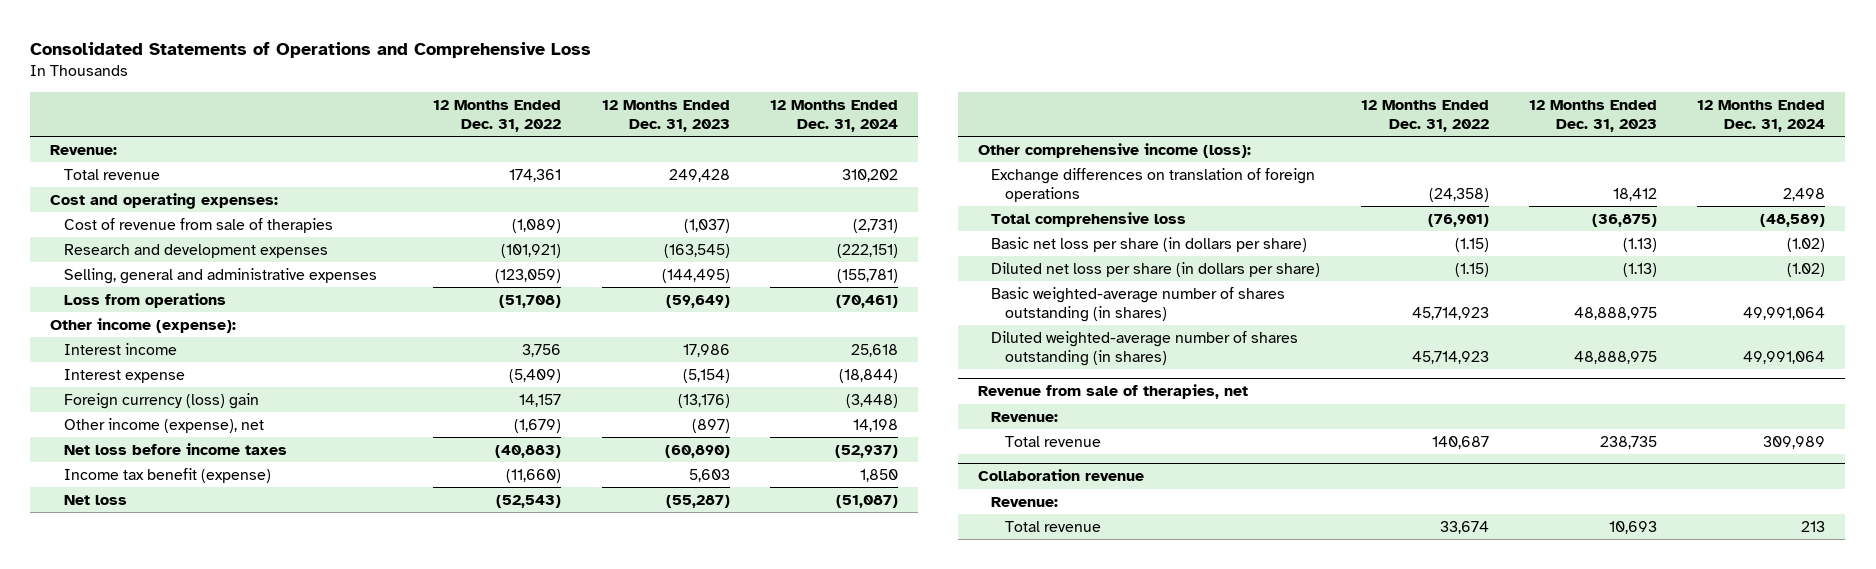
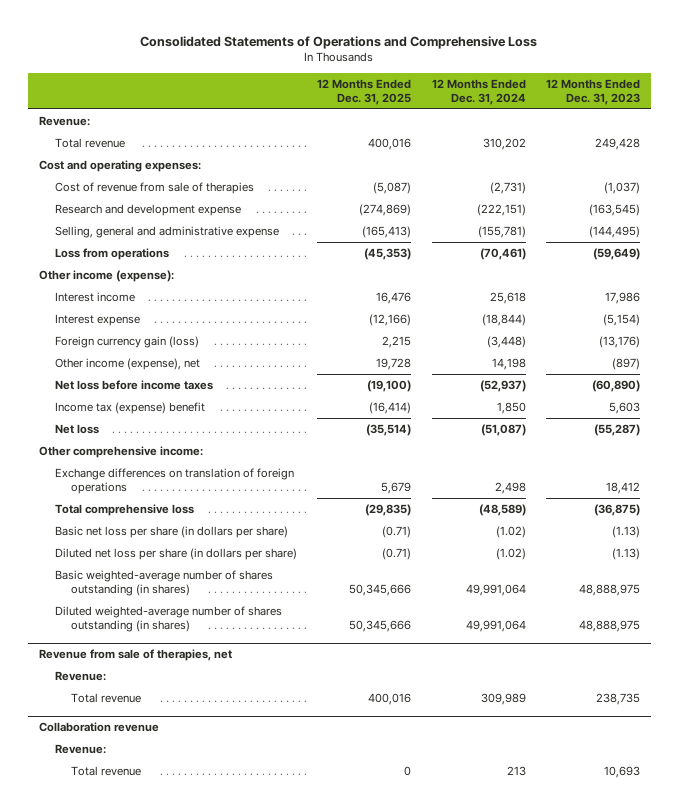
[433,99,562,132] 12 Months Ended Dec. 31, 2022 -> none
none -> [317,78,412,105] 12 Months Ended Dec. 31, 2025
[64,244,329,259] Research and development expenses -> [54,203,241,216] Research and development expense
[64,268,378,285] Selling, general and administrative expenses -> [54,225,279,238] Selling, general and administrative expense
[64,393,260,410] Foreign currency (loss) gain -> [54,335,199,348] Foreign currency gain (loss)
[64,468,272,484] Income tax benefit (expense) -> [54,401,205,414] Income tax (expense) benefit
[977,143,1251,159] Other comprehensive income (loss): -> [38,445,203,458] Other comprehensive income:

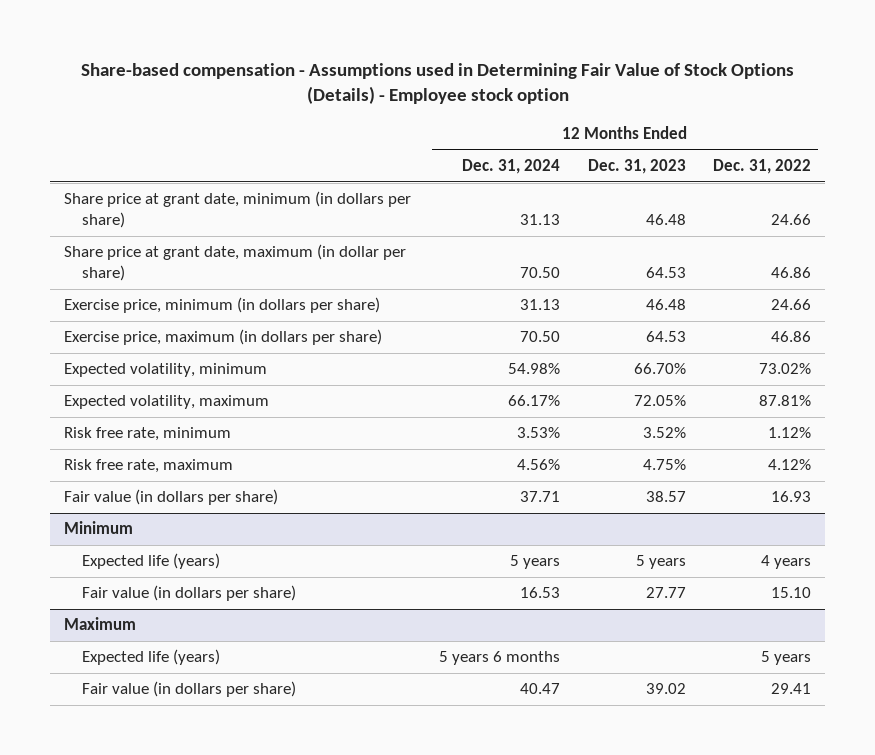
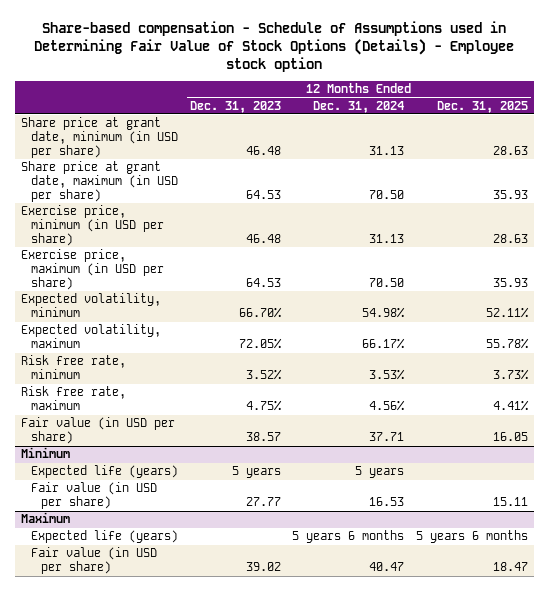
[80,62,794,104] Share-based compensation - Assumptions used in Determining Fair Value of Stock Options (Details) - Employee stock option -> [34,20,515,72] Share-based compensation - Schedule of Assumptions used in Determining Fair Value of Stock Options (Details) - Employee stock option
[713,158,812,174] Dec. 31, 2022 -> none
none -> [437,100,529,113] Dec. 31, 2025
[64,191,412,229] Share price at grant date, minimum (in dollars per share) -> [20,117,179,159] Share price at grant date, minimum (in USD per share)
[64,244,407,282] Share price at grant date, maximum (in dollar per share) -> [20,161,179,203] Share price at grant date, maximum (in USD per share)
[64,297,381,314] Exercise price, minimum (in dollars per share) -> [20,205,165,247] Exercise price, minimum (in USD per share)
[64,329,383,346] Exercise price, maximum (in dollars per share) -> [20,249,165,291] Exercise price, maximum (in USD per share)
[64,489,279,506] Fair value (in dollars per share) -> [20,417,175,445] Fair value (in USD per share)
[82,585,297,602] Fair value (in dollars per share) -> [31,482,158,510] Fair value (in USD per share)
[82,681,297,698] Fair value (in dollars per share) -> [31,547,158,575] Fair value (in USD per share)

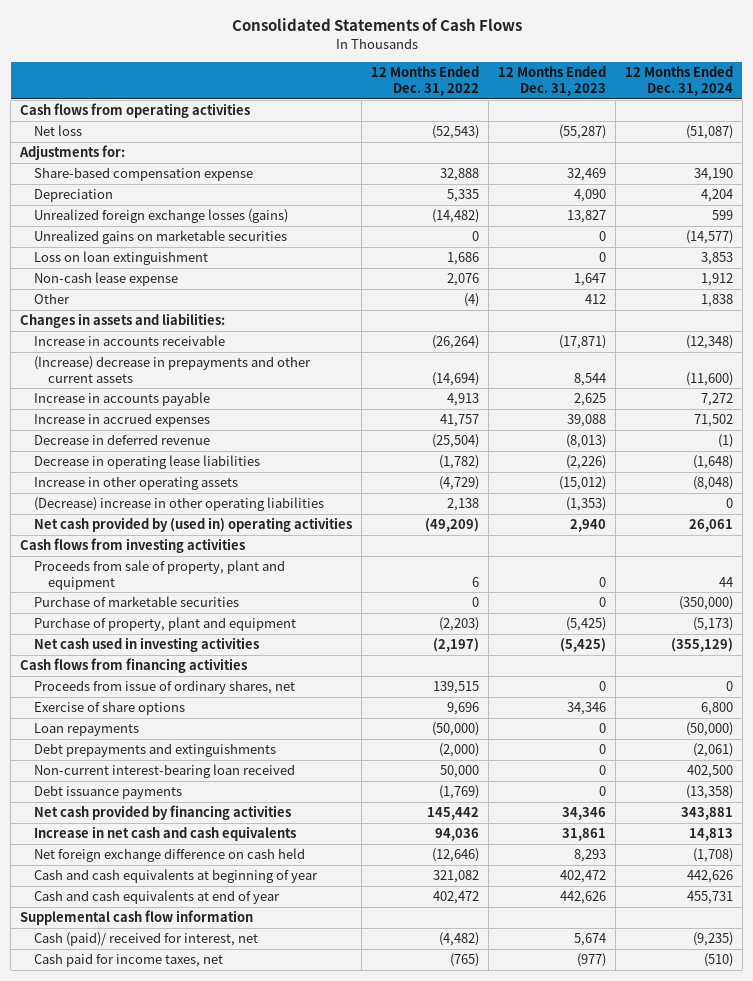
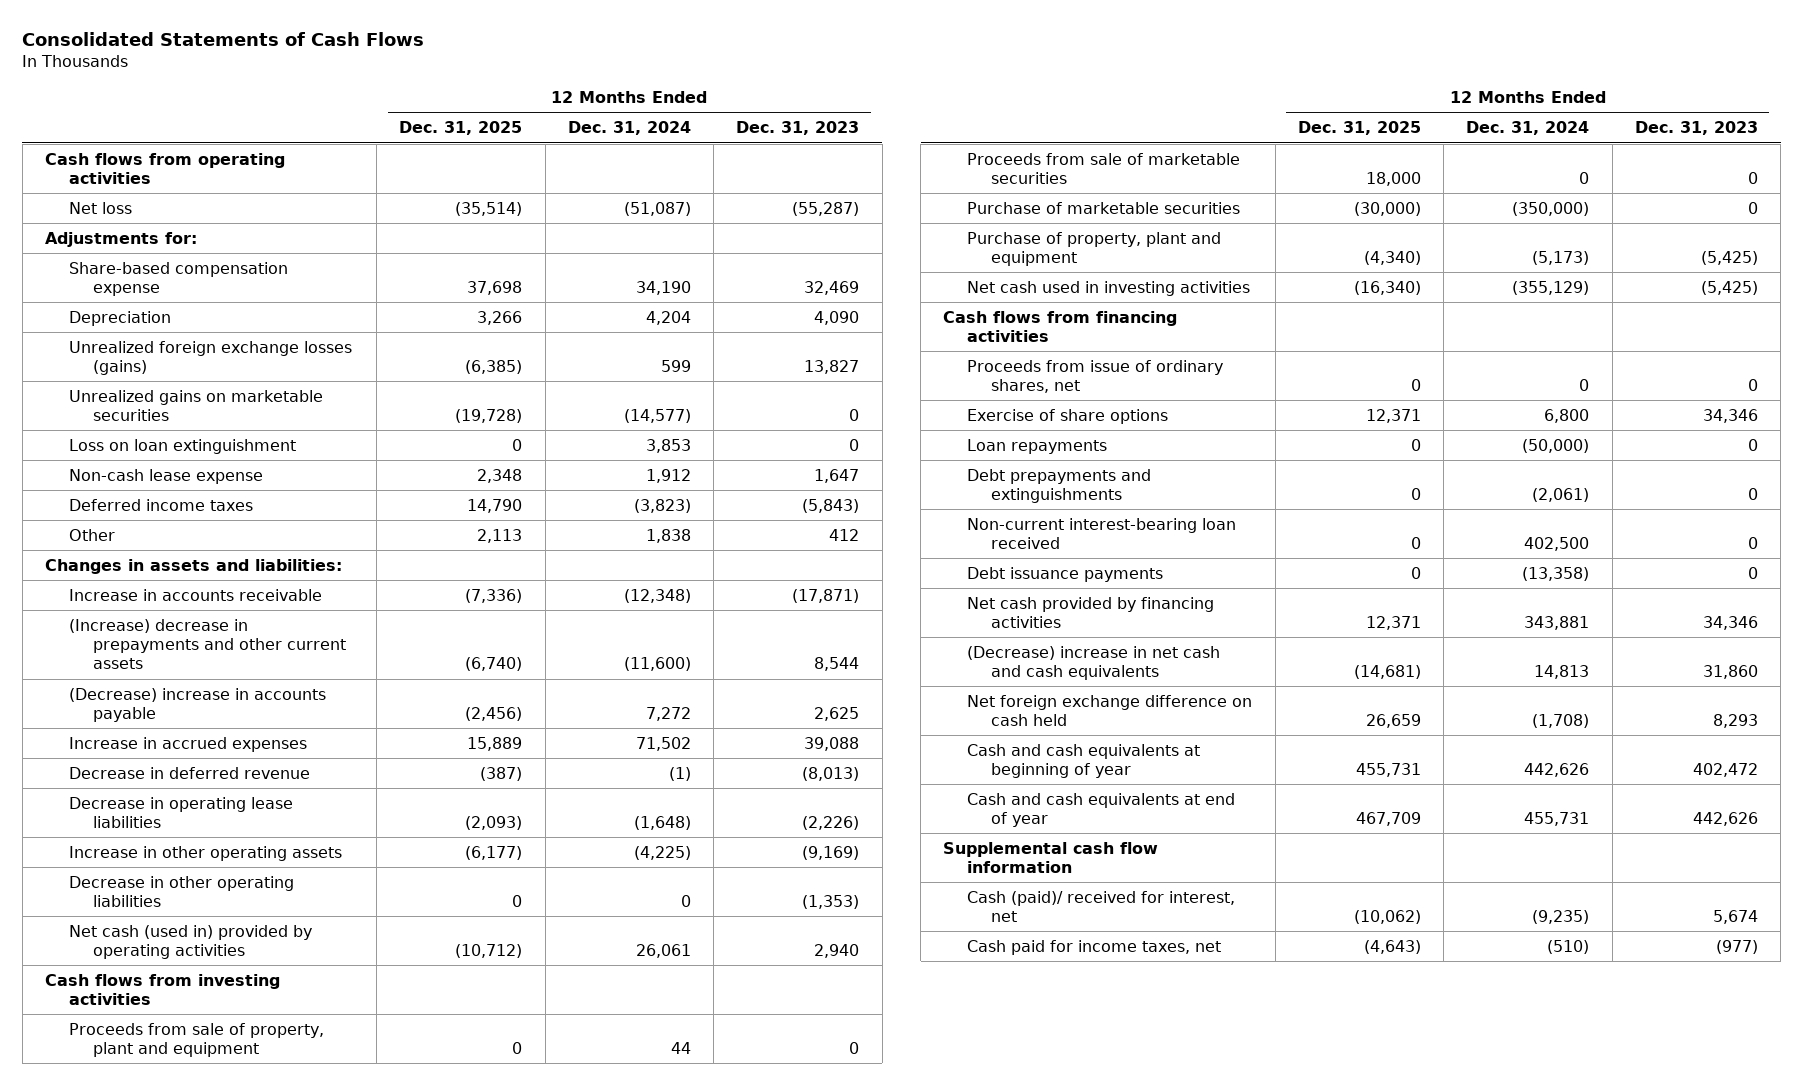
[370,66,479,96] 12 Months Ended Dec. 31, 2022 -> none
none -> [399,121,523,136] Dec. 31, 2025
none -> [68,498,253,511] Deferred income taxes
[34,392,211,407] Increase in accounts payable -> [68,687,326,722] (Decrease) increase in accounts payable
[558,476,606,491] (15,012) -> [802,845,860,860] (9,169)
[692,476,733,491] (8,048) -> [633,845,691,860] (4,225)
[34,497,325,512] (Decrease) increase in other operating liabilities -> [68,875,294,907] Decrease in other operating liabilities
[34,517,353,533] Net cash provided by (used in) operating activities -> [68,924,312,959] Net cash (used in) provided by operating activities
none -> [967,152,1241,184] Proceeds from sale of marketable securities
[34,826,297,842] Increase in net cash and cash equivalents -> [967,645,1221,680] (Decrease) increase in net cash and cash equivalents
[561,828,606,842] 31,861 -> [1702,664,1758,679] 31,860

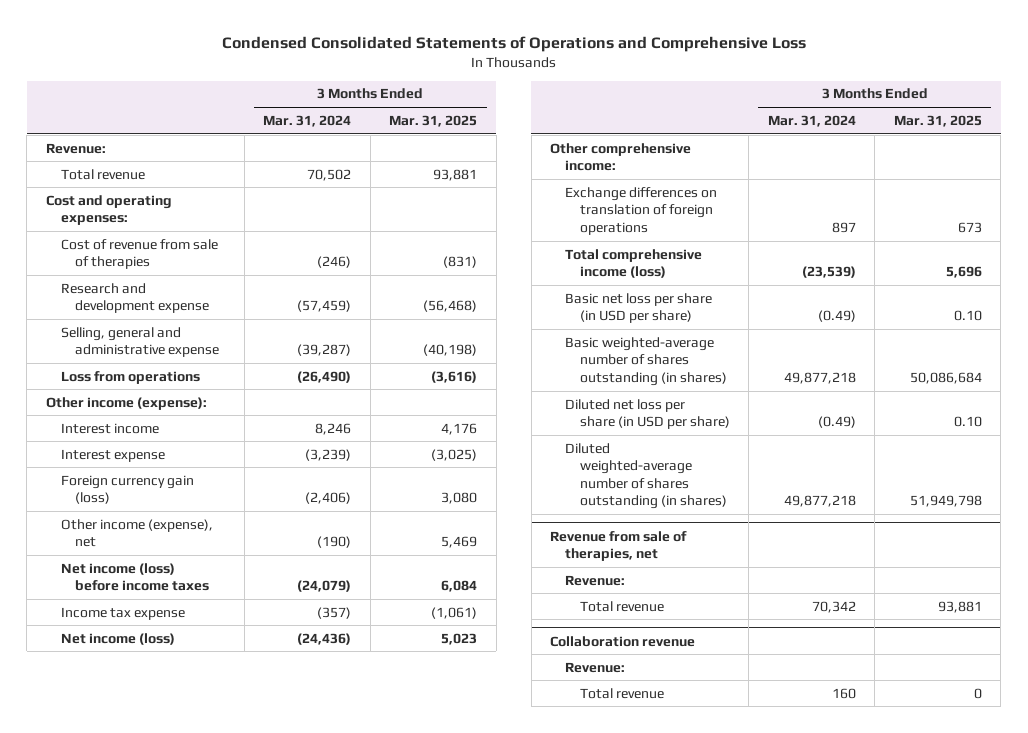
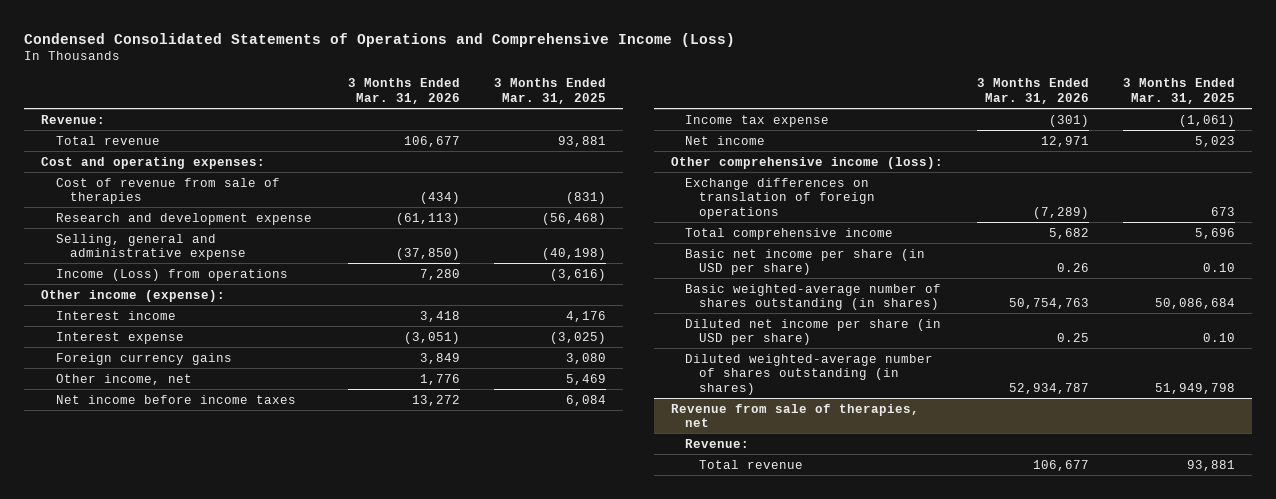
[221,36,806,53] Condensed Consolidated Statements of Operations and Comprehensive Loss -> [24,32,736,47] Condensed Consolidated Statements of Operations and Comprehensive Income (Loss)
[263,114,352,127] Mar. 31, 2024 -> none
none -> [347,78,460,105] 3 Months Ended Mar. 31, 2026
[60,370,200,384] Loss from operations -> [55,268,288,281] Income (Loss) from operations
[60,474,194,505] Foreign currency gain (loss) -> [55,352,232,365] Foreign currency gains
[60,518,213,548] Other income (expense), net -> [55,373,192,385] Other income, net
[60,562,210,592] Net income (loss) before income taxes -> [55,394,296,404] Net income before income taxes
[60,632,175,645] Net income (loss) -> [684,135,765,145] Net income
[550,142,692,172] Other comprehensive income: -> [670,156,943,169] Other comprehensive income (loss):
[565,248,703,279] Total comprehensive income (loss) -> [684,227,893,240] Total comprehensive income
[565,292,713,324] Basic net loss per share (in USD per share) -> [684,248,925,276] Basic net income per share (in USD per share)
[565,398,730,430] Diluted net loss per share (in USD per share) -> [684,318,941,346] Diluted net income per share (in USD per share)
[550,635,696,647] Collaboration revenue -> none
[565,661,626,673] Revenue: -> none
[579,687,664,699] Total revenue -> none

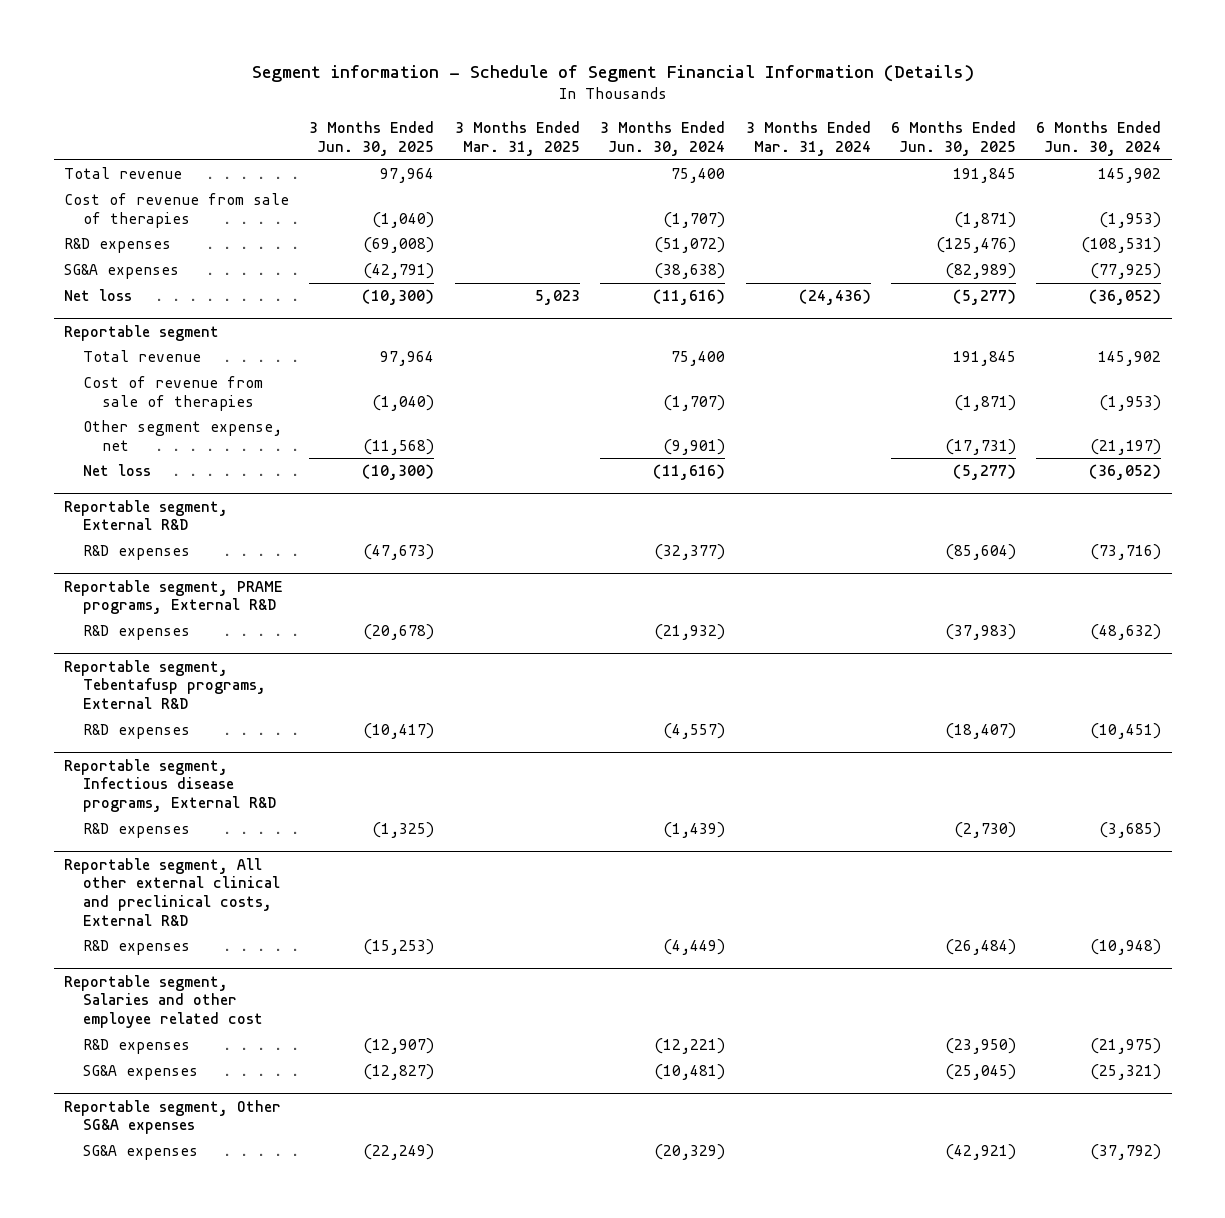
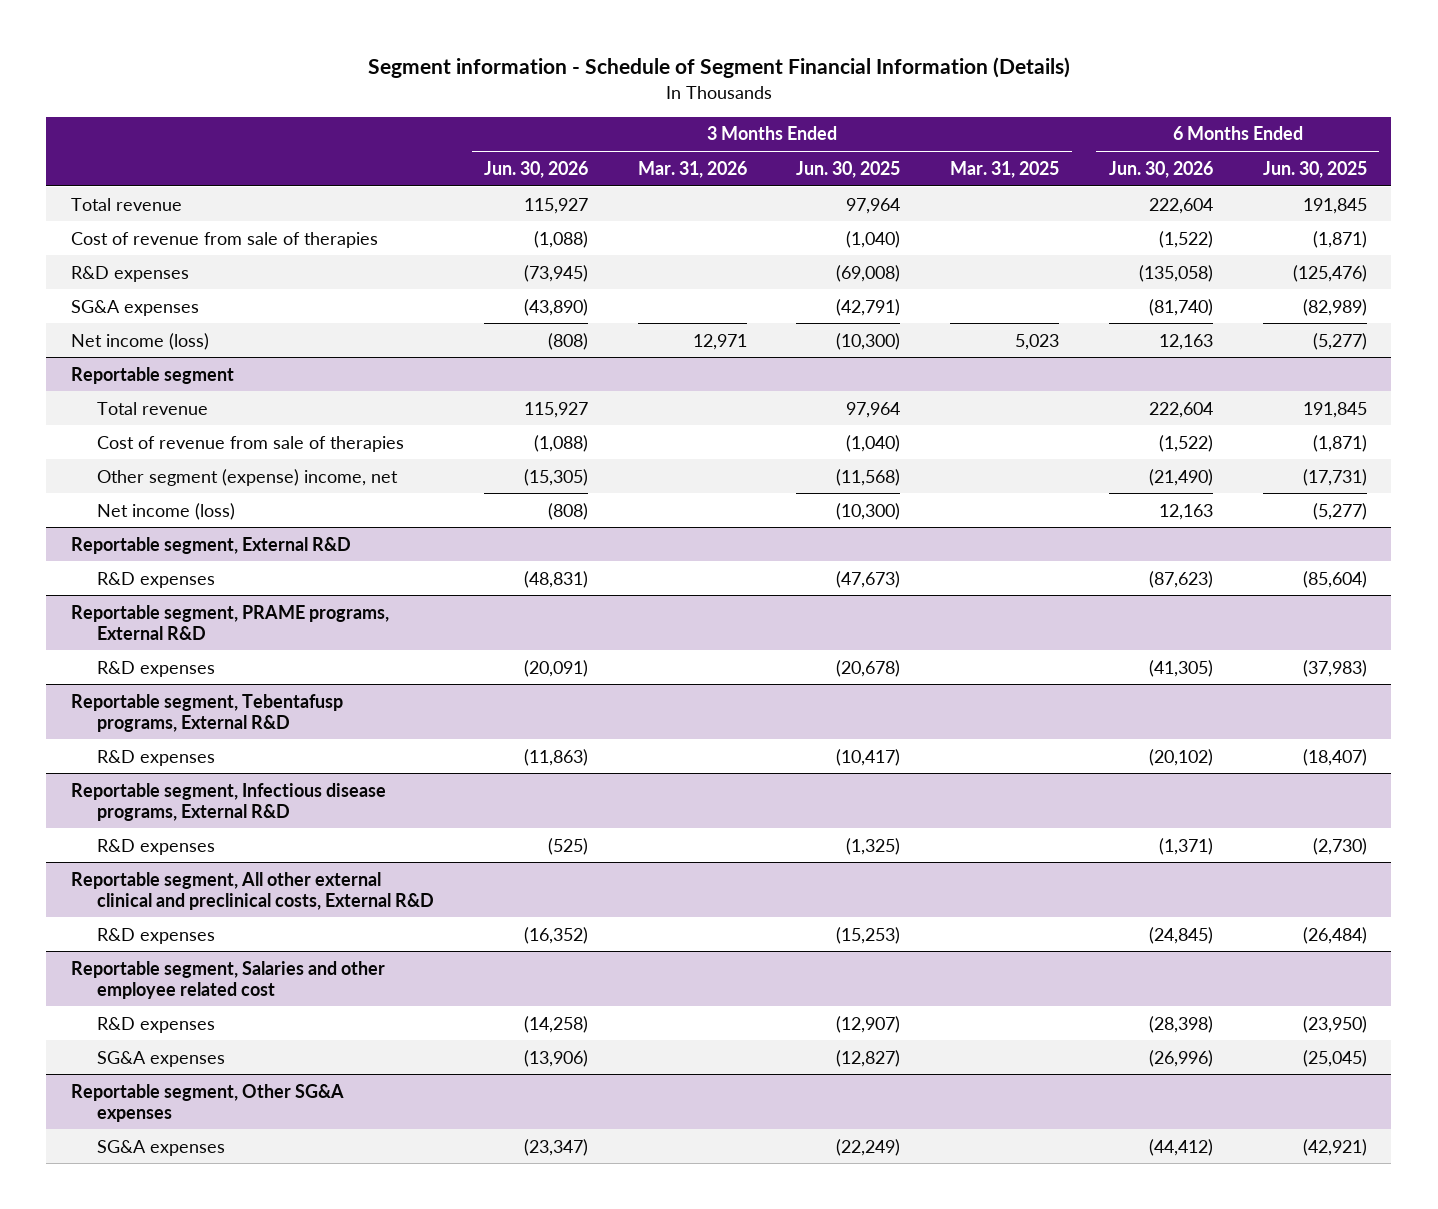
[600,121,726,157] 3 Months Ended Jun. 30, 2024 -> none
[745,121,871,157] 3 Months Ended Mar. 31, 2024 -> none
[1036,121,1162,157] 6 Months Ended Jun. 30, 2024 -> none
none -> [483,160,588,178] Jun. 30, 2026
none -> [637,160,747,178] Mar. 31, 2026
none -> [1108,160,1213,178] Jun. 30, 2026
[63,289,132,302] Net loss -> [71,332,210,350] Net income (loss)
[83,420,283,452] Other segment expense, net -> [97,468,399,486] Other segment (expense) income, net
[83,464,152,477] Net loss -> [97,502,236,520] Net income (loss)

